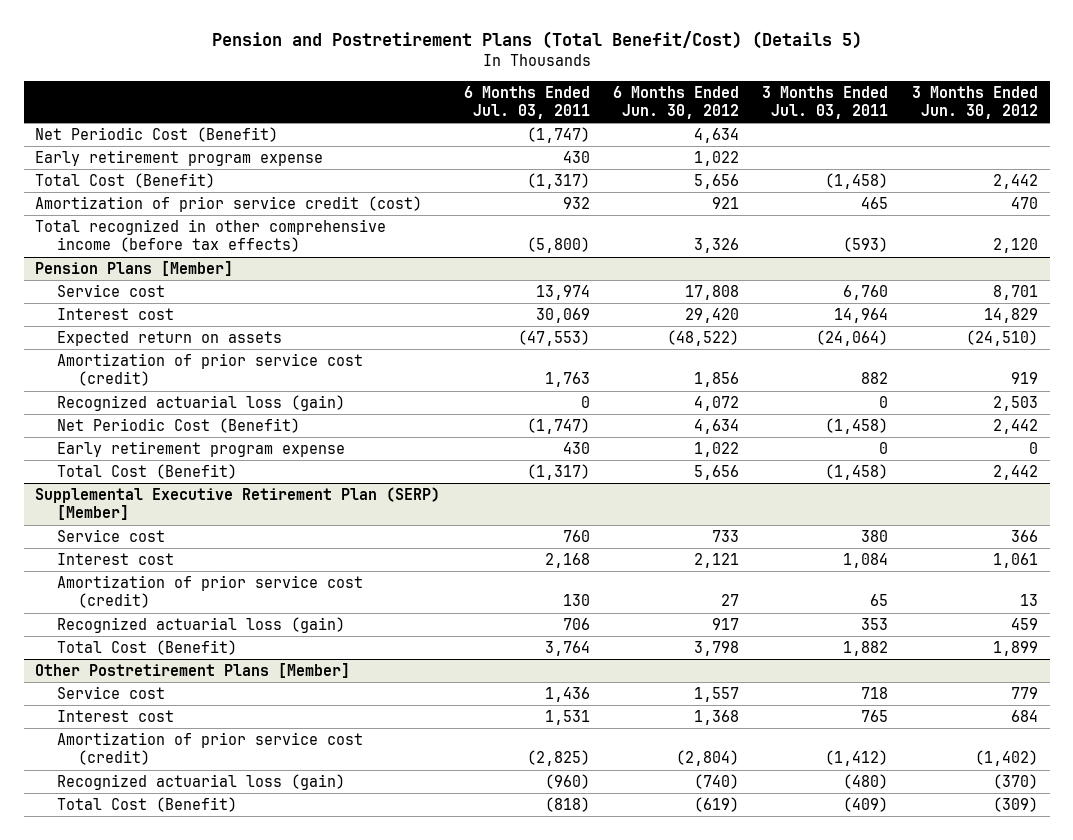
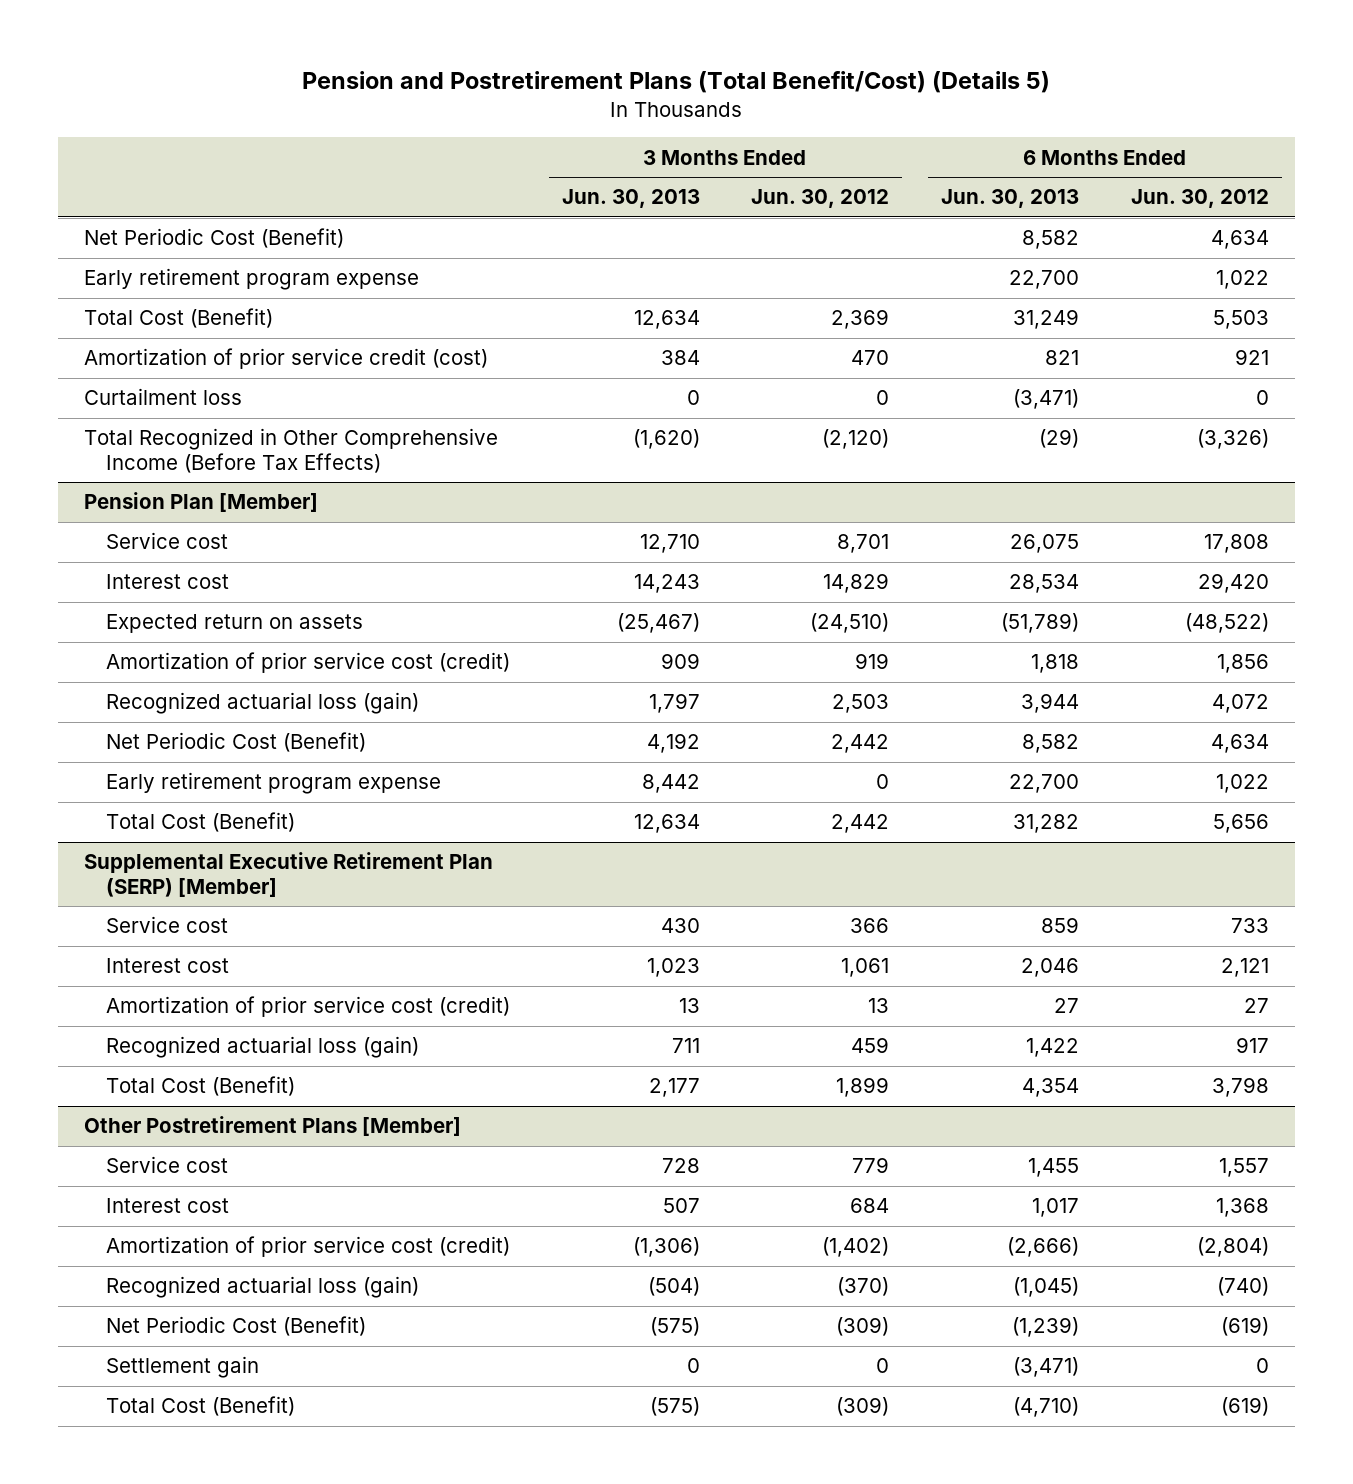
[463,85,590,119] 6 Months Ended Jul. 03, 2011 -> none
[762,85,889,119] 3 Months Ended Jul. 03, 2011 -> none
none -> [561,189,700,209] Jun. 30, 2013
none -> [941,189,1080,209] Jun. 30, 2013
[694,174,740,190] 5,656 -> [1213,310,1270,330] 5,503
[992,174,1038,190] 2,442 -> [831,309,890,330] 2,369
none -> [83,388,242,406] Curtailment loss
[35,219,387,253] Total recognized in other comprehensive income (before tax effects) -> [83,428,498,473] Total Recognized in Other Comprehensive Income (Before Tax Effects)
[694,238,740,254] 3,326 -> [1197,429,1270,450] (3,326)
[992,238,1038,254] 2,120 -> [822,429,890,450] (2,120)
[35,261,234,277] Pension Plans [Member] -> [83,492,318,513] Pension Plan [Member]
none -> [105,1316,366,1337] Net Periodic Cost (Benefit)
none -> [105,1356,259,1379] Settlement gain

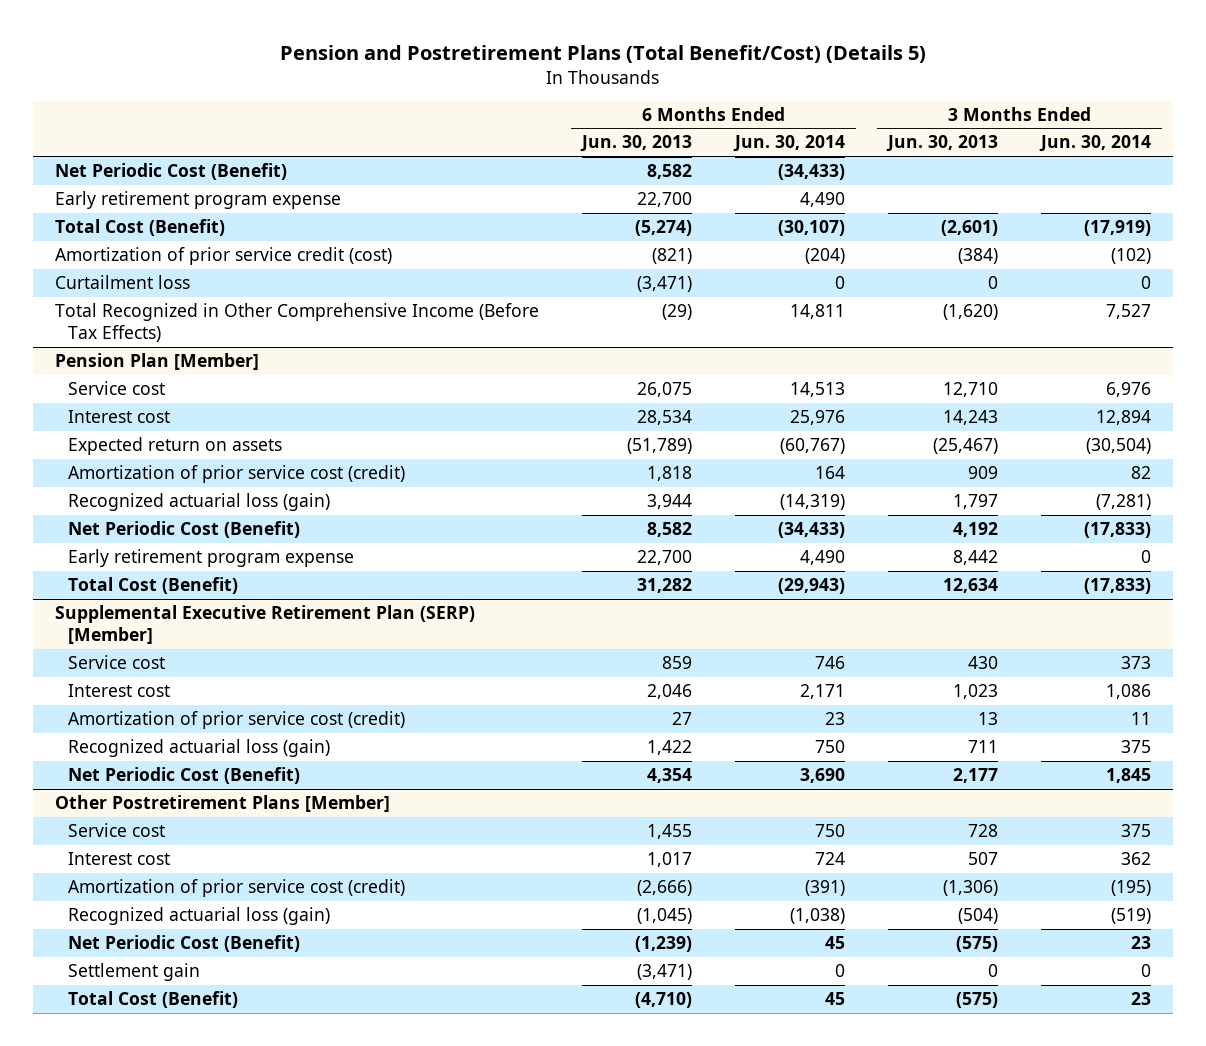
[751,189,890,209] Jun. 30, 2012 -> none
[1131,189,1270,209] Jun. 30, 2012 -> none
none -> [733,135,846,153] Jun. 30, 2014
none -> [1039,135,1152,153] Jun. 30, 2014
[633,310,700,330] 12,634 -> [941,220,999,237] (2,601)
[1013,309,1080,330] 31,249 -> [635,220,693,237] (5,274)
[660,350,700,366] 384 -> [958,248,999,265] (384)
[1045,350,1080,366] 821 -> [652,248,693,265] (821)
[105,1076,295,1097] Total Cost (Benefit) -> [67,767,300,785] Net Periodic Cost (Benefit)

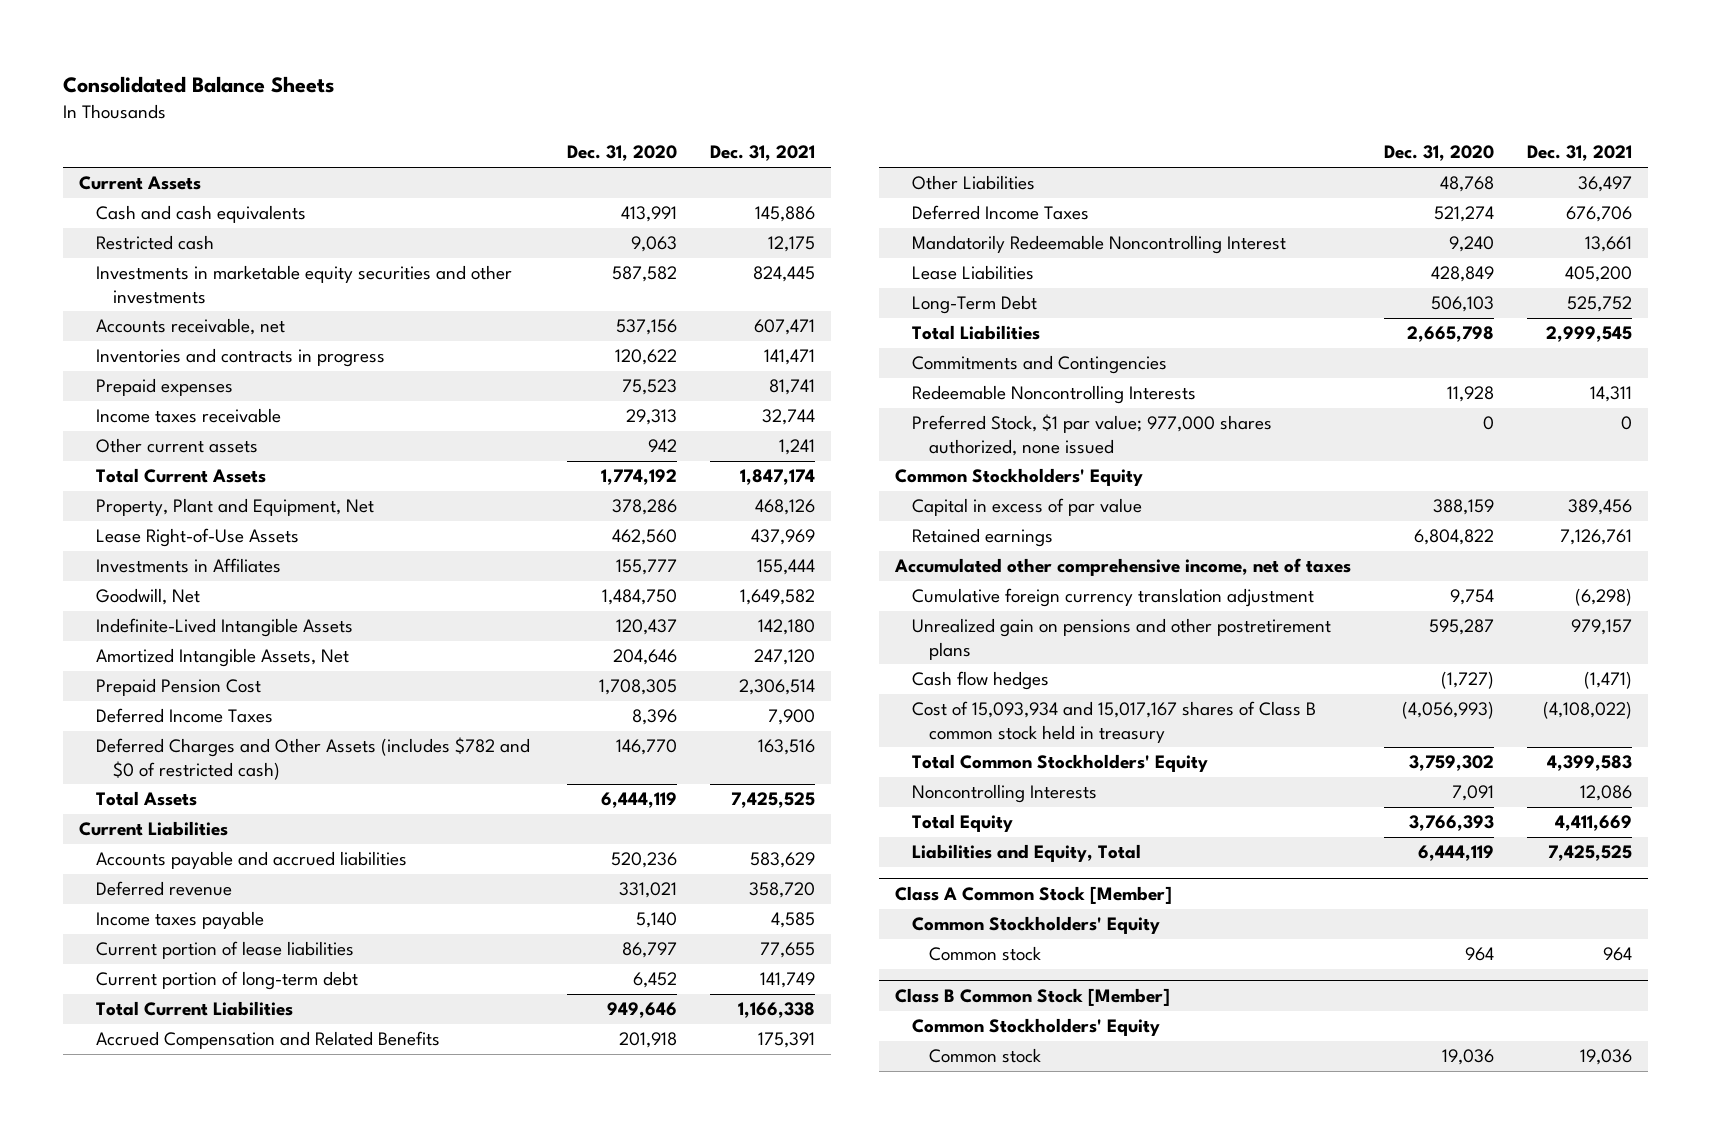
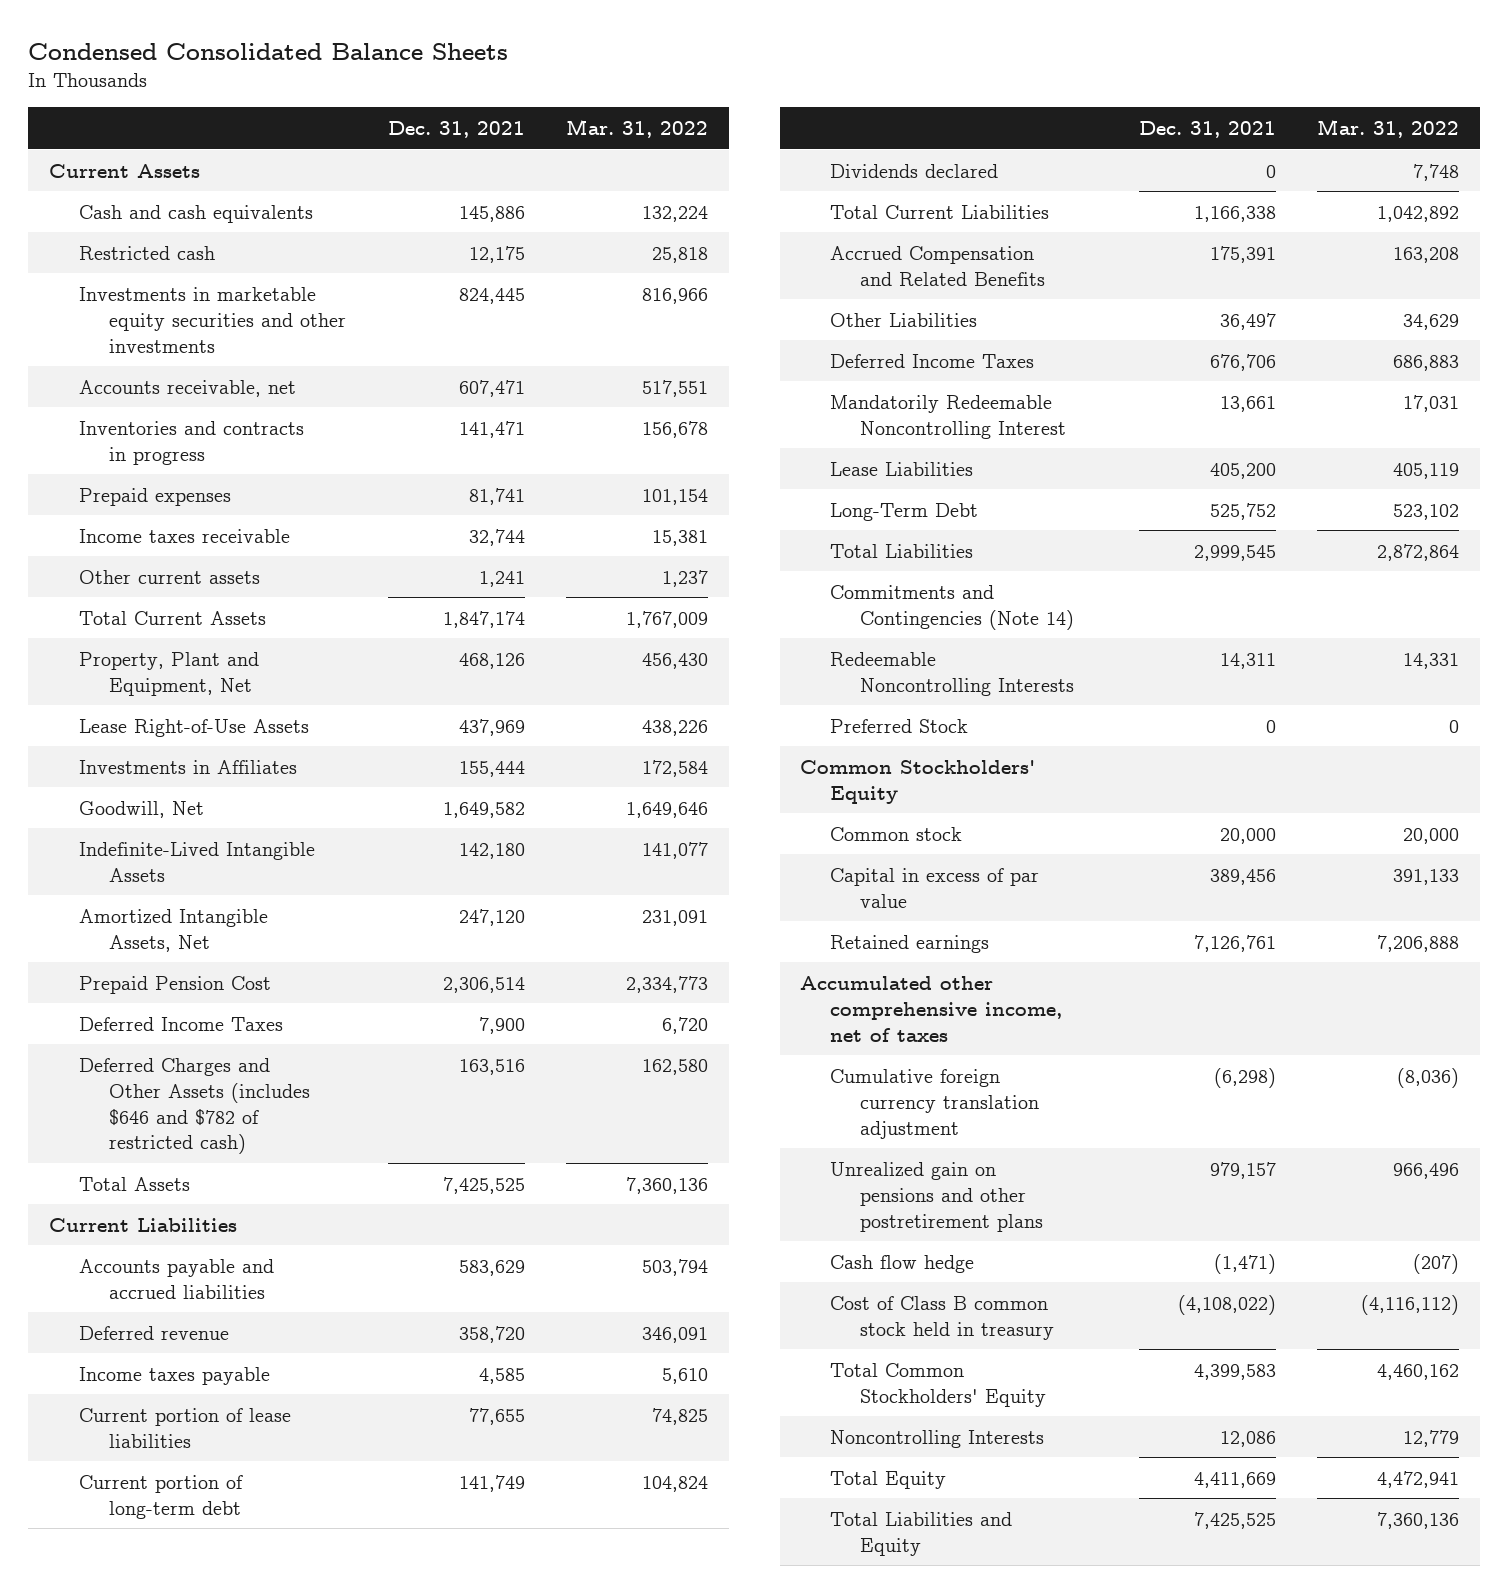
[62,76,334,94] Consolidated Balance Sheets -> [28,42,509,60] Condensed Consolidated Balance Sheets
[567,145,678,162] Dec. 31, 2020 -> none
none -> [566,119,709,139] Mar. 31, 2022
[95,737,530,780] Deferred Charges and Other Assets (includes $782 and $0 of restricted cash) -> [79,1057,310,1155] Deferred Charges and Other Assets (includes $646 and $782 of restricted cash)
none -> [830,163,999,178] Dividends declared
[912,355,1168,375] Commitments and Contingencies -> [830,584,1075,630] Commitments and Contingencies (Note 14)
[912,414,1273,456] Preferred Stock, $1 par value; 977,000 shares authorized, none issued -> [830,718,969,733] Preferred Stock
none -> [830,826,963,841] Common stock
[912,671,1050,691] Cash flow hedges -> [830,1254,975,1273] Cash flow hedge
[912,701,1317,743] Cost of 15,093,934 and 15,017,167 shares of Class B common stock held in treasury -> [830,1295,1055,1340] Cost of Class B common stock held in treasury
[895,886,1173,905] Class A Common Stock [Member] -> none
[912,916,1161,935] Common Stockholders' Equity -> none
[929,946,1042,962] Common stock -> none
[895,988,1171,1007] Class B Common Stock [Member] -> none
[912,1018,1161,1037] Common Stockholders' Equity -> none
[929,1048,1042,1064] Common stock -> none
[912,844,1142,863] Liabilities and Equity, Total -> [830,1511,1013,1556] Total Liabilities and Equity

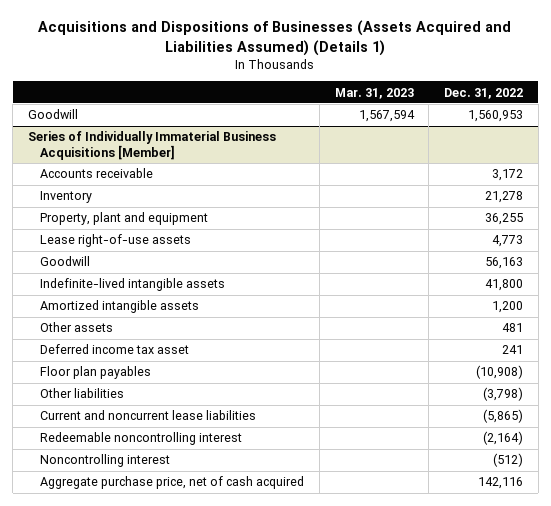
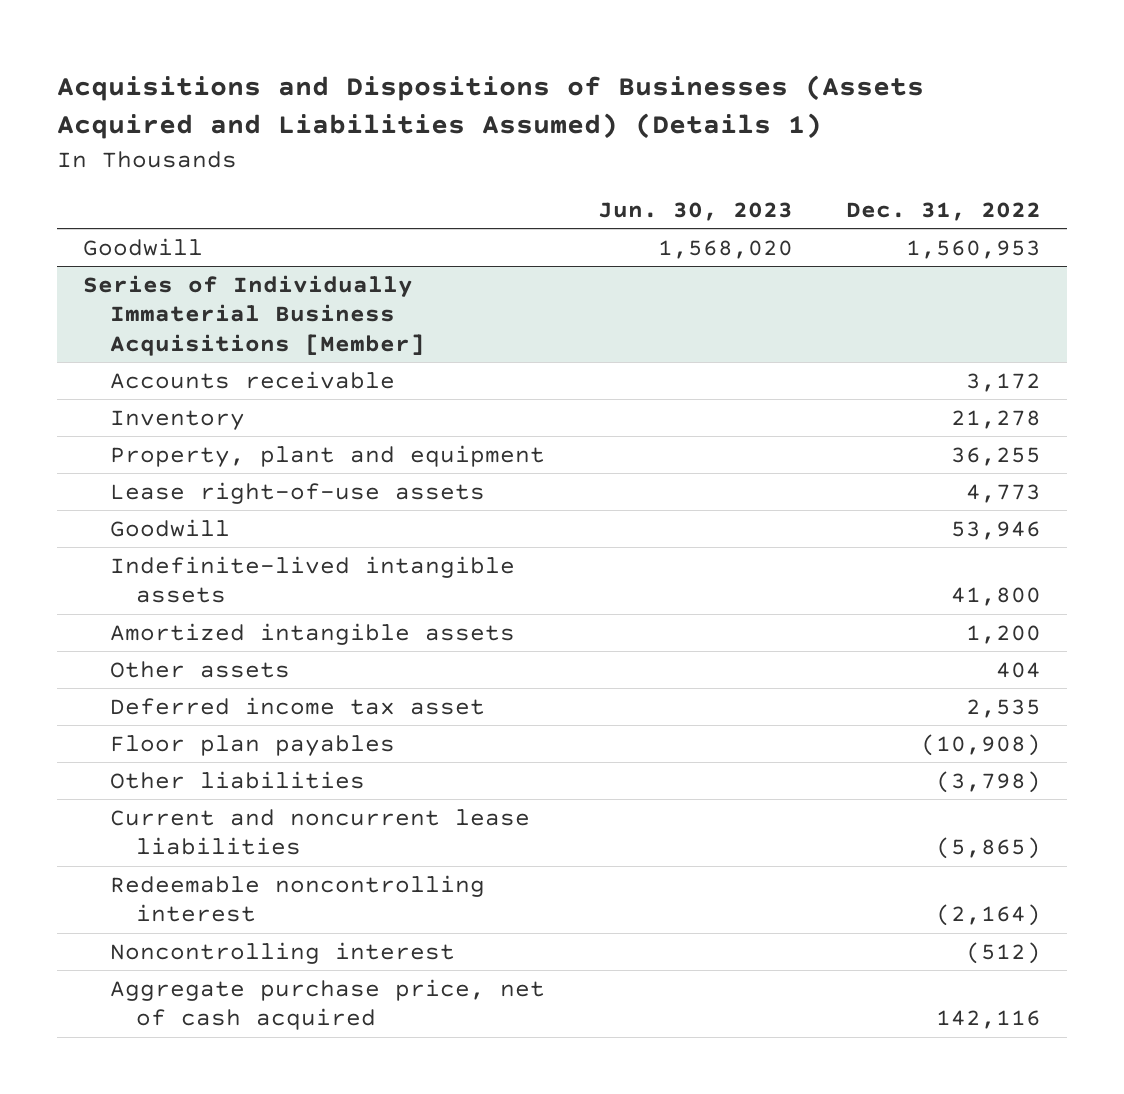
[334,87,414,99] Mar. 31, 2023 -> none
none -> [597,201,793,221] Jun. 30, 2023
[485,257,524,270] 56,163 -> [950,520,1041,540] 53,946
[502,323,524,333] 481 -> [995,661,1041,678] 404
[502,345,524,355] 241 -> [965,698,1041,718] 2,535

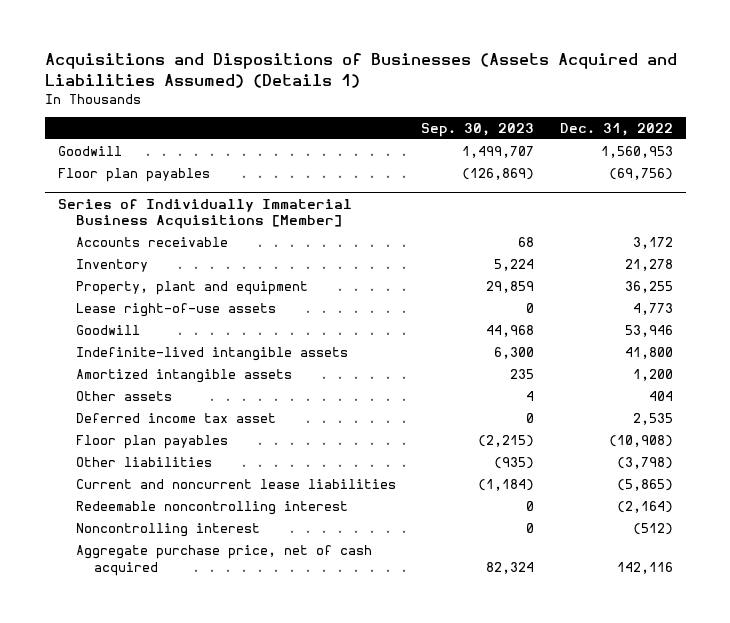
[597,201,793,221] Jun. 30, 2023 -> none
none -> [421,122,535,137] Sep. 30, 2023
none -> [57,168,210,183] Floor plan payables

